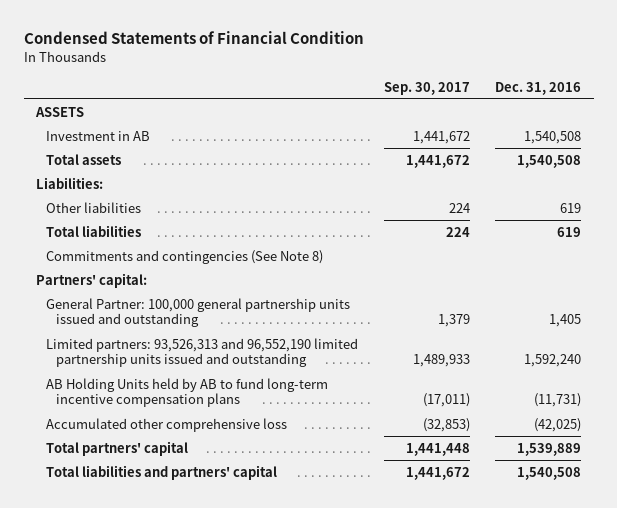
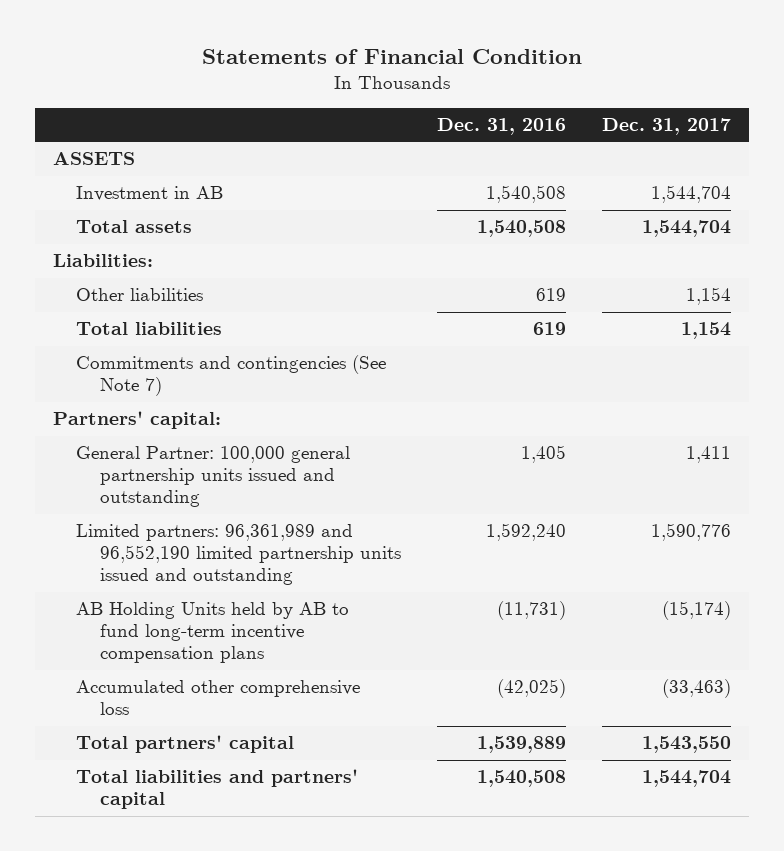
[23,30,364,44] Condensed Statements of Financial Condition -> [201,48,582,64] Statements of Financial Condition
[383,81,470,95] Sep. 30, 2017 -> none
none -> [602,118,732,136] Dec. 31, 2017
[46,249,324,264] Commitments and contingencies (See Note 8) -> [76,355,387,397] Commitments and contingencies (See Note 7)
[46,337,359,368] Limited partners: 93,526,313 and 96,552,190 limited partnership units issued and outstanding -> [76,524,402,586] Limited partners: 96,361,989 and 96,552,190 limited partnership units issued and outstanding

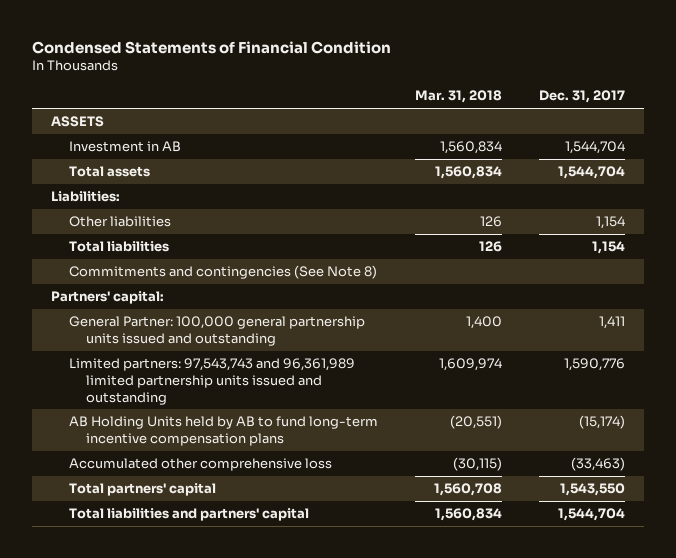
[201,48,582,64] Statements of Financial Condition -> [32,40,392,54] Condensed Statements of Financial Condition
[437,118,567,136] Dec. 31, 2016 -> none
none -> [414,90,502,104] Mar. 31, 2018
[76,355,387,397] Commitments and contingencies (See Note 7) -> [68,265,377,280] Commitments and contingencies (See Note 8)
[76,524,402,586] Limited partners: 96,361,989 and 96,552,190 limited partnership units issued and outstanding -> [68,358,355,405] Limited partners: 97,543,743 and 96,361,989 limited partnership units issued and outstanding

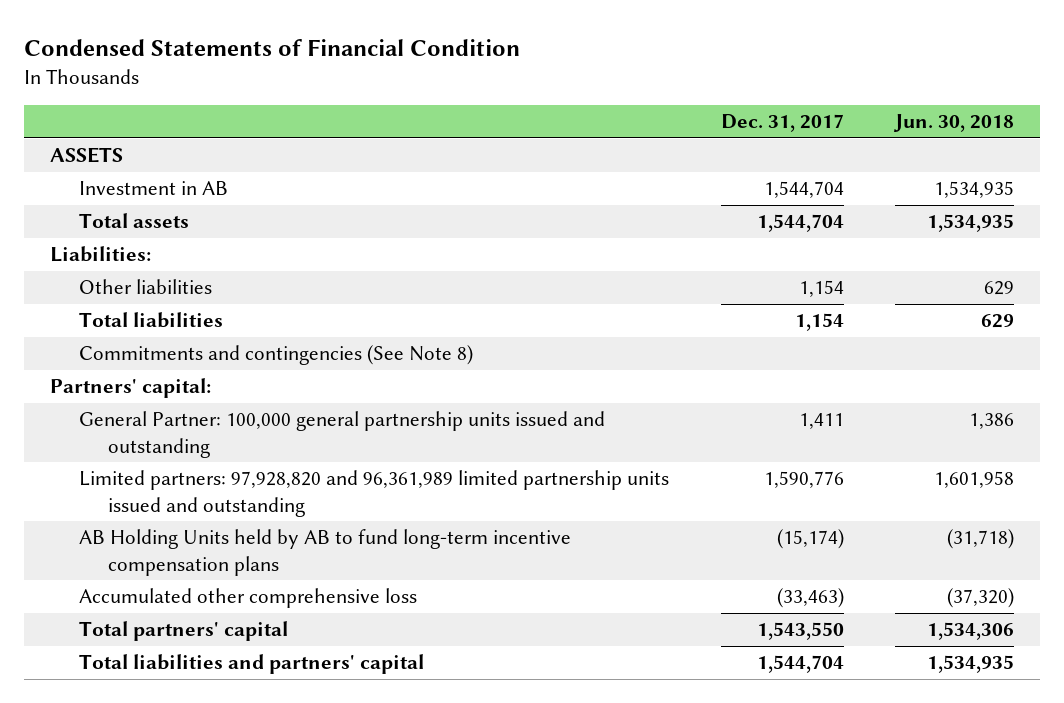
[414,90,502,104] Mar. 31, 2018 -> none
none -> [893,114,1015,133] Jun. 30, 2018
[68,358,355,405] Limited partners: 97,543,743 and 96,361,989 limited partnership units issued and outstanding -> [79,470,670,517] Limited partners: 97,928,820 and 96,361,989 limited partnership units issued and outstanding

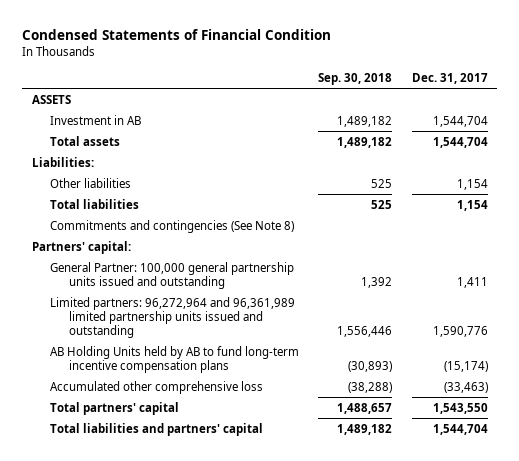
[893,114,1015,133] Jun. 30, 2018 -> none
none -> [318,73,393,86] Sep. 30, 2018
[79,470,670,517] Limited partners: 97,928,820 and 96,361,989 limited partnership units issued and outstanding -> [50,296,296,338] Limited partners: 96,272,964 and 96,361,989 limited partnership units issued and outstanding

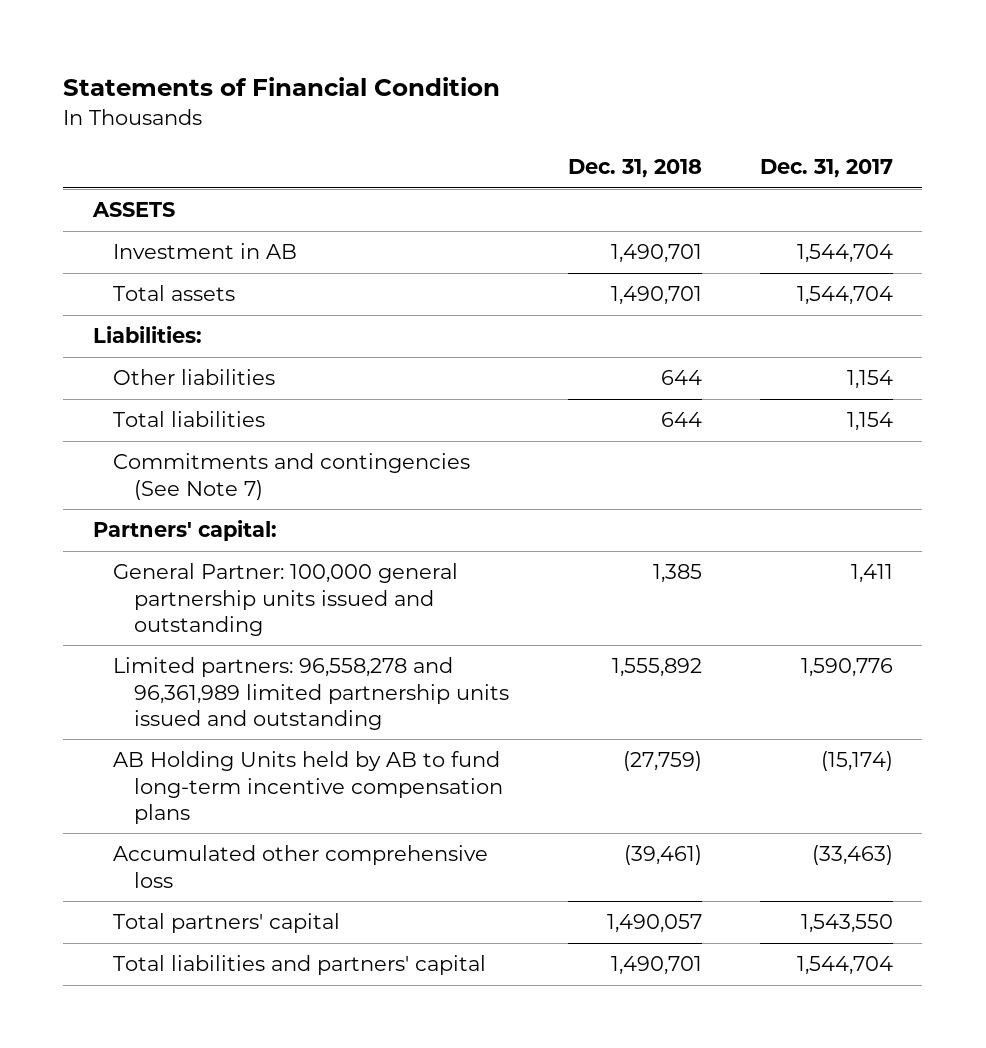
[22,29,332,41] Condensed Statements of Financial Condition -> [63,77,501,97] Statements of Financial Condition
[318,73,393,86] Sep. 30, 2018 -> none
none -> [567,159,702,179] Dec. 31, 2018
[50,219,295,233] Commitments and contingencies (See Note 8) -> [113,453,471,500] Commitments and contingencies (See Note 7)
[50,296,296,338] Limited partners: 96,272,964 and 96,361,989 limited partnership units issued and outstanding -> [113,657,510,730] Limited partners: 96,558,278 and 96,361,989 limited partnership units issued and outstanding

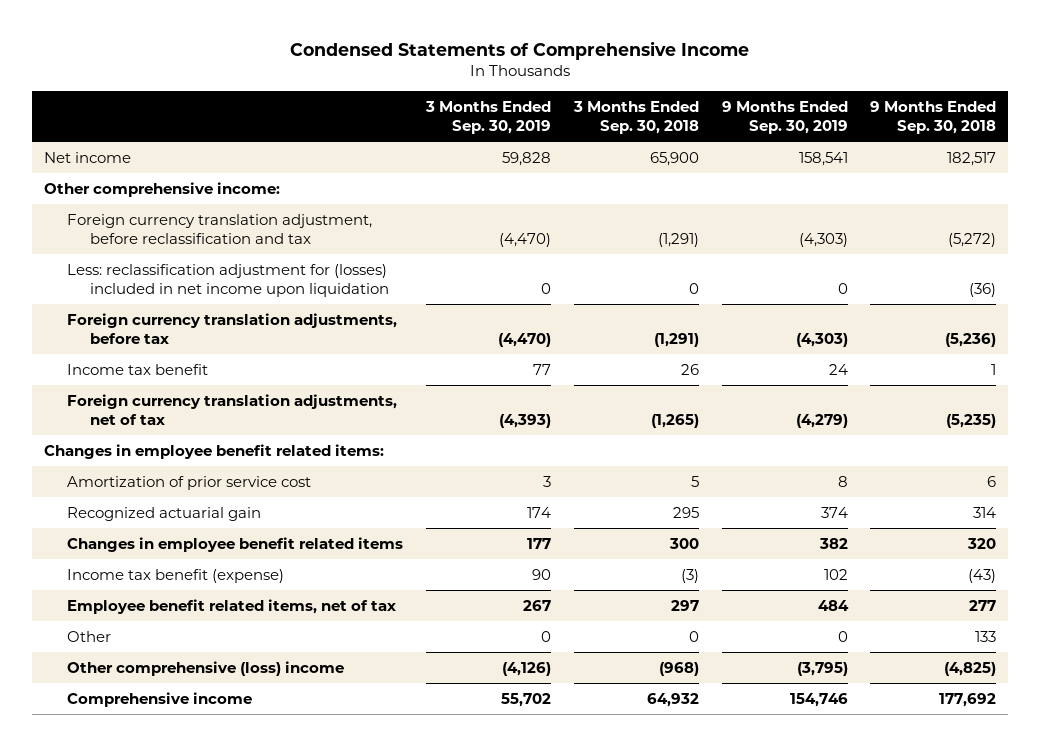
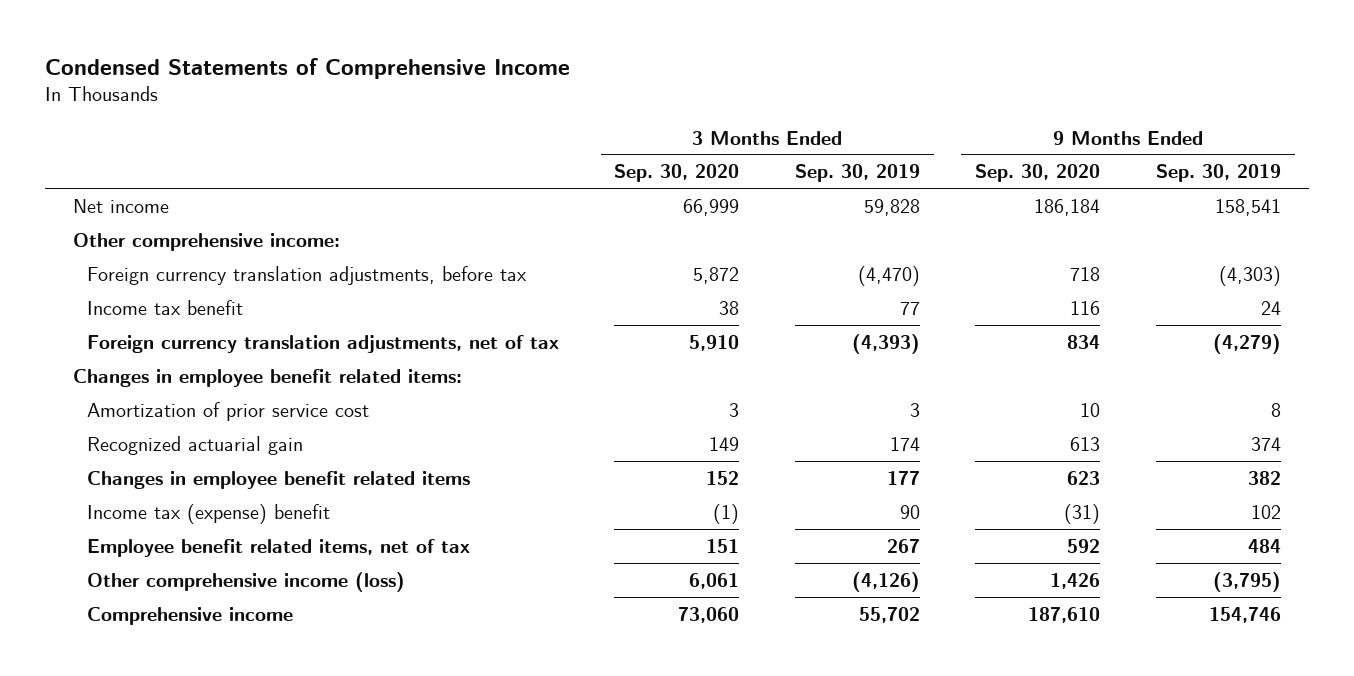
[572,100,699,134] 3 Months Ended Sep. 30, 2018 -> none
[870,100,997,134] 9 Months Ended Sep. 30, 2018 -> none
none -> [614,164,740,183] Sep. 30, 2020
none -> [975,164,1101,183] Sep. 30, 2020
[66,213,372,244] Foreign currency translation adjustment, before reclassification and tax -> none
[66,263,389,297] Less: reclassification adjustment for (losses) included in net income upon liquidation -> none
[66,568,284,583] Income tax benefit (expense) -> [86,503,330,524] Income tax (expense) benefit
[66,630,111,642] Other -> none
[66,660,344,676] Other comprehensive (loss) income -> [86,571,405,592] Other comprehensive income (loss)

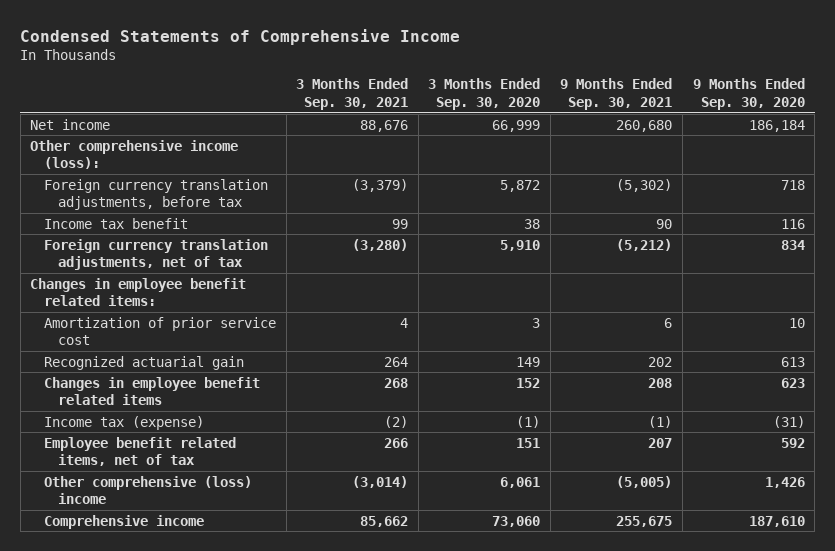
[794,164,920,183] Sep. 30, 2019 -> none
[1155,164,1281,183] Sep. 30, 2019 -> none
none -> [296,78,409,111] 3 Months Ended Sep. 30, 2021
none -> [560,78,673,111] 9 Months Ended Sep. 30, 2021
[73,232,341,251] Other comprehensive income: -> [30,139,239,170] Other comprehensive income (loss):
[86,503,330,524] Income tax (expense) benefit -> [44,415,205,430] Income tax (expense)
[86,571,405,592] Other comprehensive income (loss) -> [44,475,253,505] Other comprehensive (loss) income

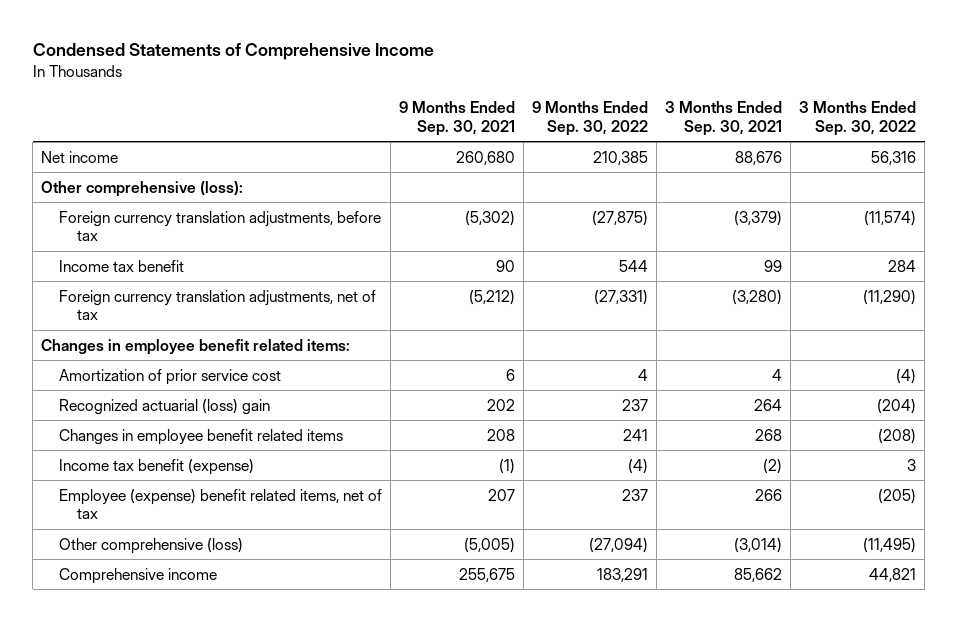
[428,78,541,111] 3 Months Ended Sep. 30, 2020 -> none
[692,78,805,111] 9 Months Ended Sep. 30, 2020 -> none
none -> [532,100,649,136] 9 Months Ended Sep. 30, 2022
none -> [799,100,917,136] 3 Months Ended Sep. 30, 2022
[30,139,239,170] Other comprehensive income (loss): -> [41,180,244,197] Other comprehensive (loss):
[44,355,245,370] Recognized actuarial gain -> [59,398,271,415] Recognized actuarial (loss) gain
[44,415,205,430] Income tax (expense) -> [59,458,255,475] Income tax benefit (expense)
[44,436,237,467] Employee benefit related items, net of tax -> [59,488,383,520] Employee (expense) benefit related items, net of tax
[44,475,253,505] Other comprehensive (loss) income -> [59,537,244,554] Other comprehensive (loss)

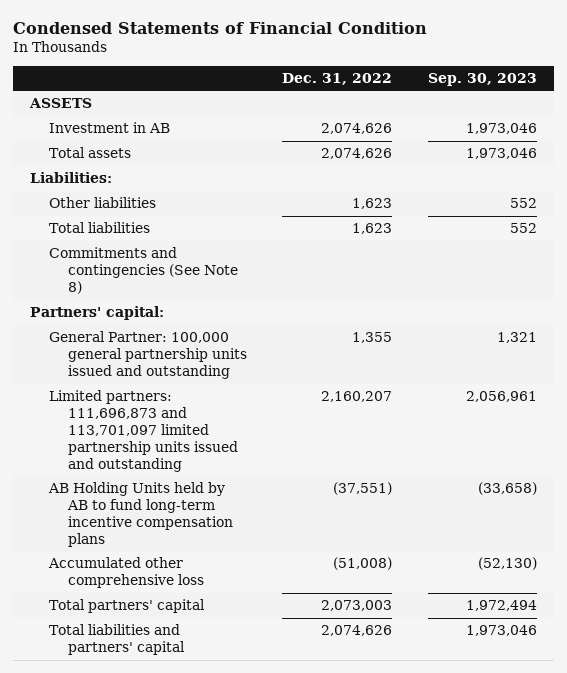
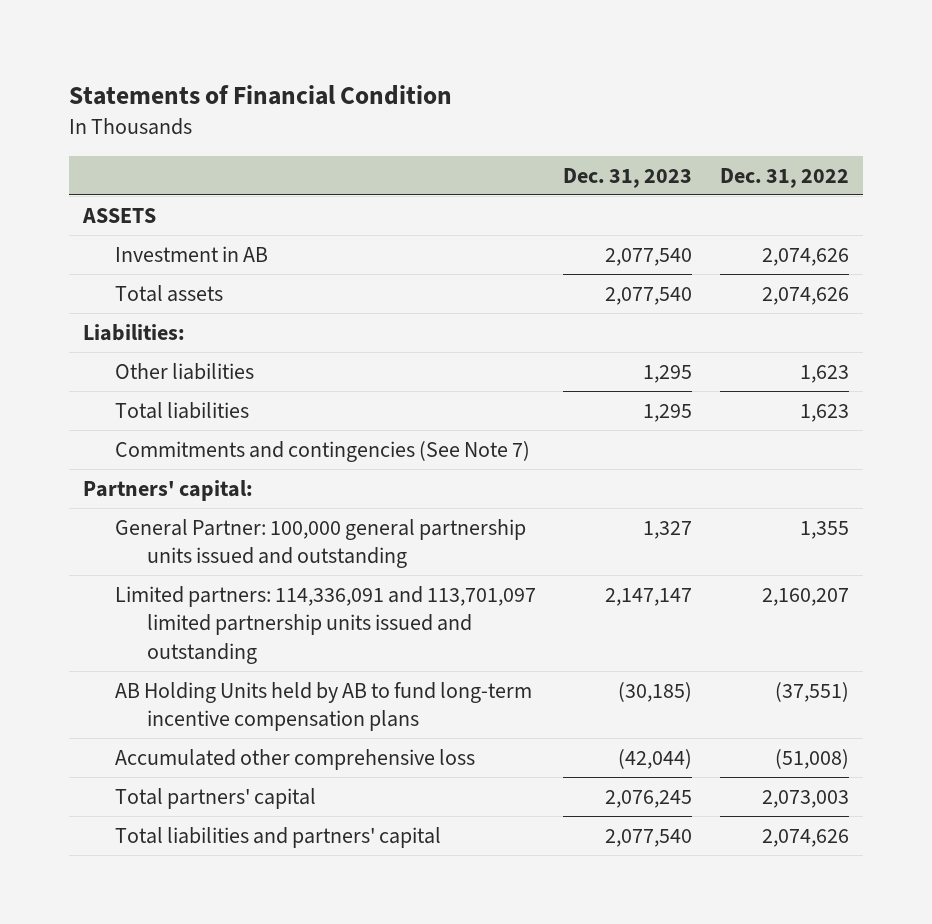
[12,21,427,34] Condensed Statements of Financial Condition -> [69,84,453,105] Statements of Financial Condition
[427,72,537,86] Sep. 30, 2023 -> none
none -> [563,167,693,188] Dec. 31, 2023
[49,247,239,295] Commitments and contingencies (See Note 8) -> [114,440,530,462] Commitments and contingencies (See Note 7)
[49,390,239,472] Limited partners: 111,696,873 and 113,701,097 limited partnership units issued and outstanding -> [114,585,536,664] Limited partners: 114,336,091 and 113,701,097 limited partnership units issued and outstanding

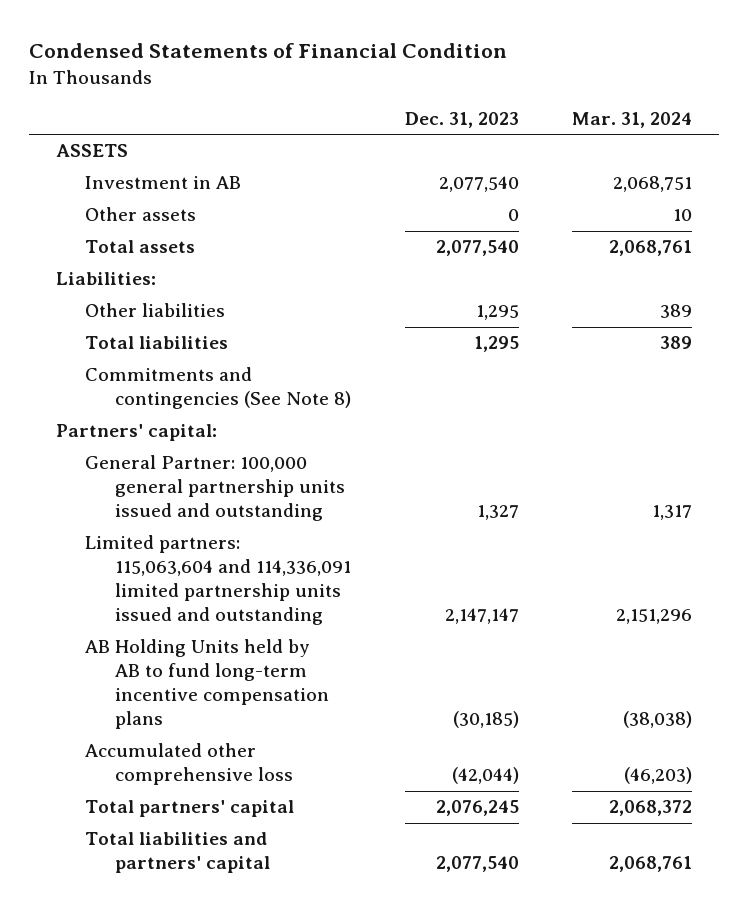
[69,84,453,105] Statements of Financial Condition -> [29,43,508,59] Condensed Statements of Financial Condition
[720,167,850,188] Dec. 31, 2022 -> none
none -> [572,111,693,128] Mar. 31, 2024
none -> [85,207,197,222] Other assets
[114,440,530,462] Commitments and contingencies (See Note 7) -> [85,367,352,410] Commitments and contingencies (See Note 8)
[114,585,536,664] Limited partners: 114,336,091 and 113,701,097 limited partnership units issued and outstanding -> [85,535,352,626] Limited partners: 115,063,604 and 114,336,091 limited partnership units issued and outstanding

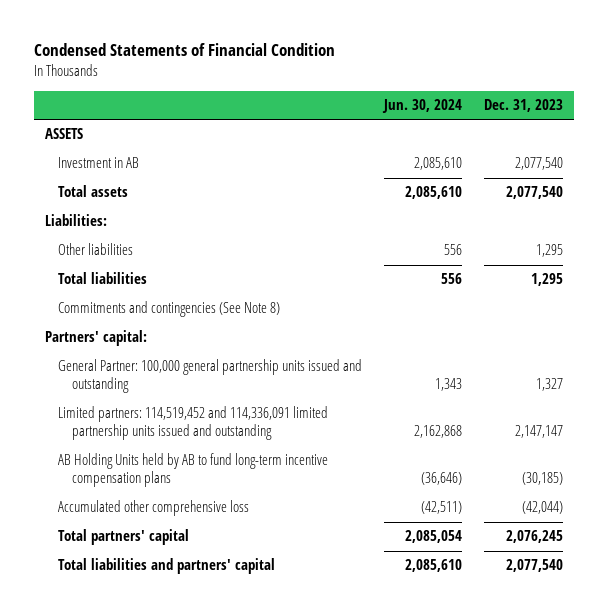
[572,111,693,128] Mar. 31, 2024 -> none
none -> [382,99,463,114] Jun. 30, 2024
[85,207,197,222] Other assets -> none
[85,535,352,626] Limited partners: 115,063,604 and 114,336,091 limited partnership units issued and outstanding -> [58,406,329,441] Limited partners: 114,519,452 and 114,336,091 limited partnership units issued and outstanding

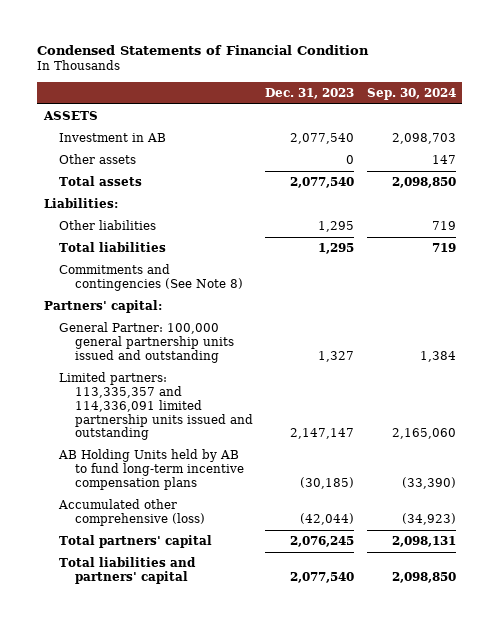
[382,99,463,114] Jun. 30, 2024 -> none
none -> [366,88,456,101] Sep. 30, 2024
none -> [59,154,137,165] Other assets
[58,406,329,441] Limited partners: 114,519,452 and 114,336,091 limited partnership units issued and outstanding -> [59,372,253,441] Limited partners: 113,335,357 and 114,336,091 limited partnership units issued and outstanding
[58,500,250,517] Accumulated other comprehensive loss -> [58,499,205,526] Accumulated other comprehensive (loss)

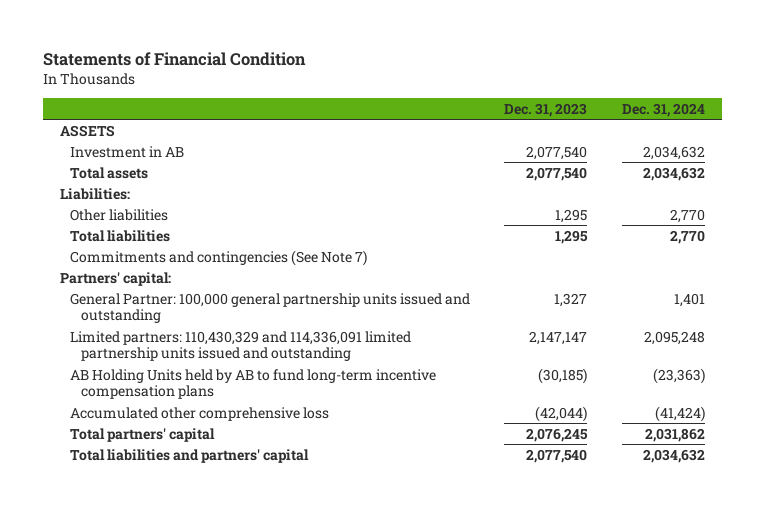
[37,44,370,55] Condensed Statements of Financial Condition -> [42,51,306,66] Statements of Financial Condition
[366,88,456,101] Sep. 30, 2024 -> none
none -> [621,102,705,117] Dec. 31, 2024
[59,154,137,165] Other assets -> none
[59,264,243,291] Commitments and contingencies (See Note 8) -> [70,249,368,266] Commitments and contingencies (See Note 7)
[59,372,253,441] Limited partners: 113,335,357 and 114,336,091 limited partnership units issued and outstanding -> [70,330,412,362] Limited partners: 110,430,329 and 114,336,091 limited partnership units issued and outstanding
[58,499,205,526] Accumulated other comprehensive (loss) -> [70,406,330,421] Accumulated other comprehensive loss

